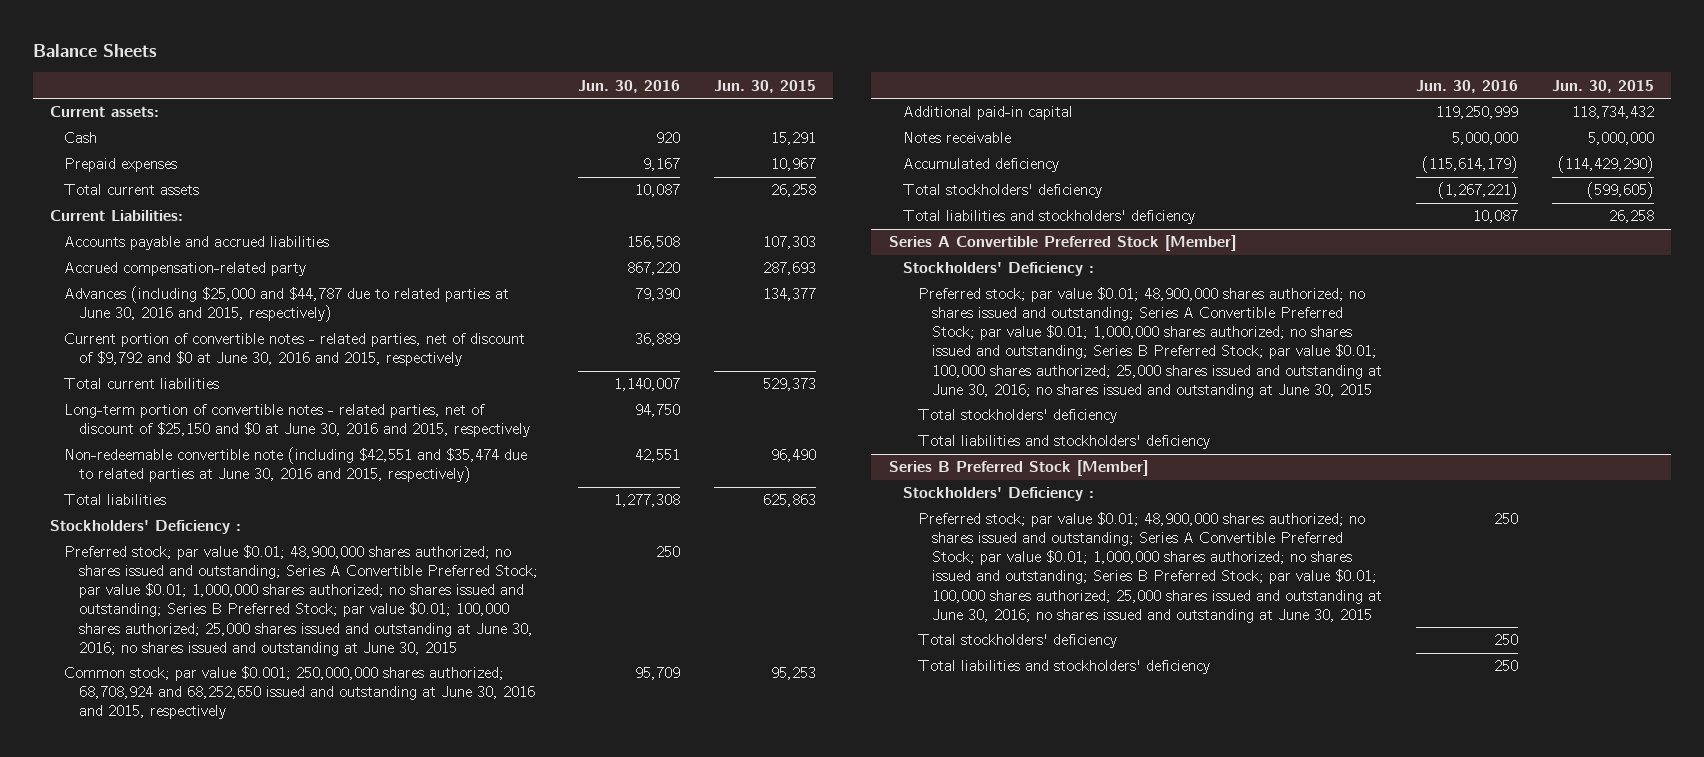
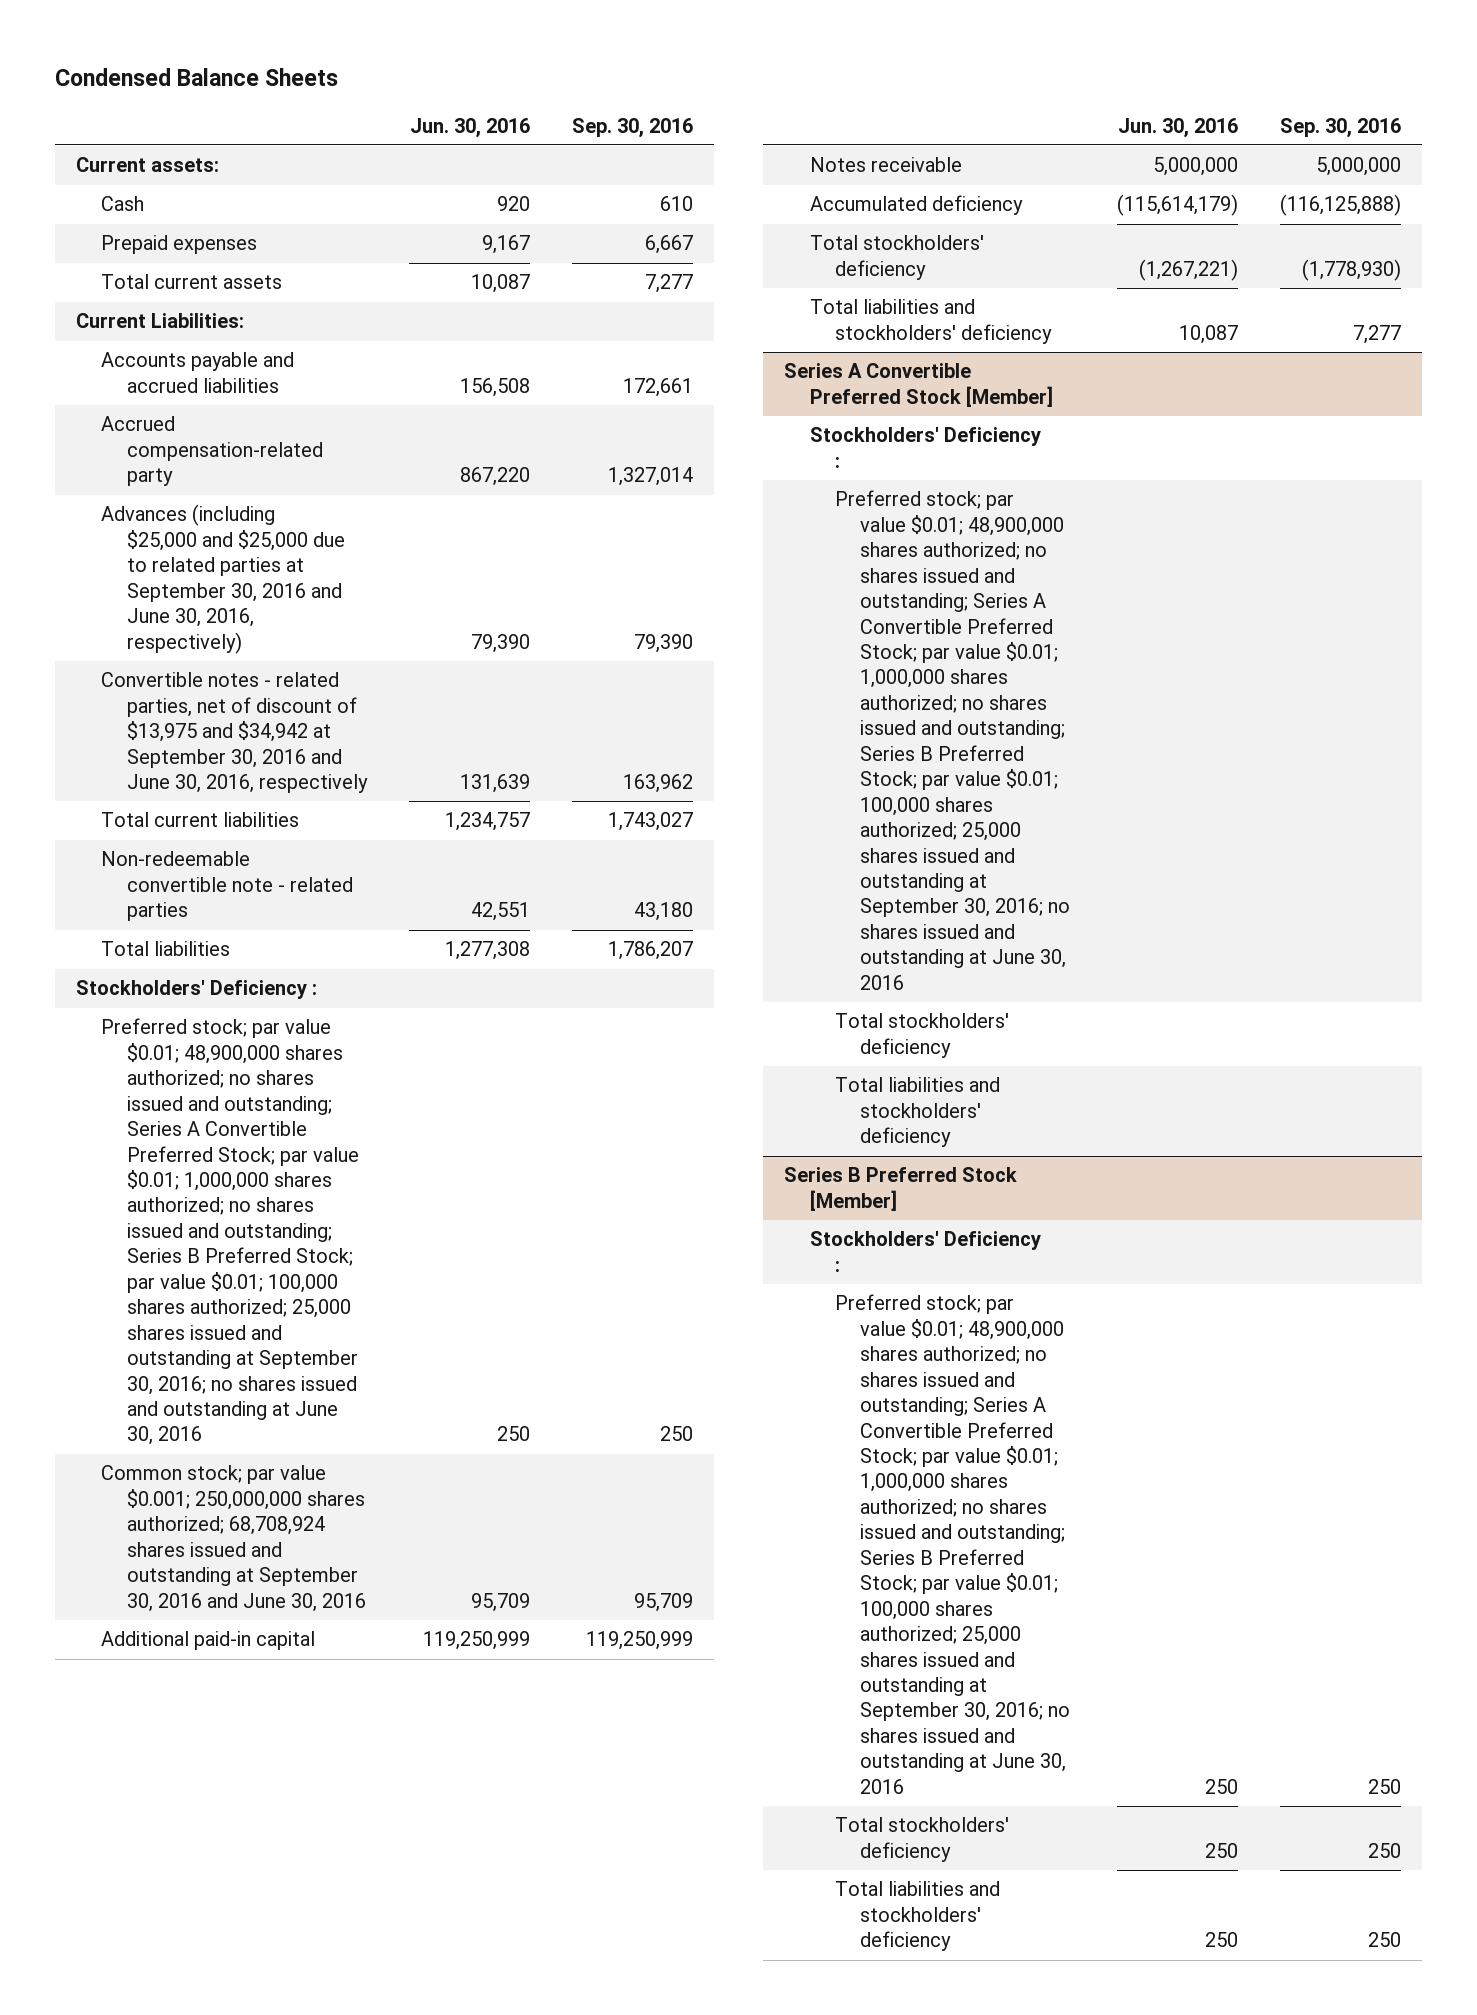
[32,43,157,57] Balance Sheets -> [55,68,339,87] Condensed Balance Sheets
[713,79,816,93] Jun. 30, 2015 -> none
none -> [571,117,693,138] Sep. 30, 2016
[64,404,530,438] Long-term portion of convertible notes - related parties, net of discount of $25,150 and $0 at June 30, 2016 and 2015, respectively -> none
[64,286,510,323] Advances (including $25,000 and $44,787 due to related parties at June 30, 2016 and 2015, respectively) -> [101,504,345,654] Advances (including $25,000 and $25,000 due to related parties at September 30, 2016 and June 30, 2016, respectively)
[64,333,526,367] Current portion of convertible notes - related parties, net of discount of $9,792 and $0 at June 30, 2016 and 2015, respectively -> [101,672,368,794] Convertible notes - related parties, net of discount of $13,975 and $34,942 at September 30, 2016 and June 30, 2016, respectively
[634,333,680,347] 36,889 -> [459,774,530,794] 131,639
[613,378,680,392] 1,140,007 -> [444,812,530,832] 1,234,757
[64,447,528,484] Non-redeemable convertible note (including $42,551 and $35,474 due to related parties at June 30, 2016 and 2015, respectively) -> [101,851,353,922] Non-redeemable convertible note - related parties
[64,545,538,656] Preferred stock; par value $0.01; 48,900,000 shares authorized; no shares issued and outstanding; Series A Convertible Preferred Stock; par value $0.01; 1,000,000 shares authorized; no shares issued and outstanding; Series B Preferred Stock; par value $0.01; 100,000 shares authorized; 25,000 shares issued and outstanding at June 30, 2016; no shares issued and outstanding at June 30, 2015 -> [101,1018,359,1446] Preferred stock; par value $0.01; 48,900,000 shares authorized; no shares issued and outstanding; Series A Convertible Preferred Stock; par value $0.01; 1,000,000 shares authorized; no shares issued and outstanding; Series B Preferred Stock; par value $0.01; 100,000 shares authorized; 25,000 shares issued and outstanding at September 30, 2016; no shares issued and outstanding at June 30, 2016
[64,666,535,720] Common stock; par value $0.001; 250,000,000 shares authorized; 68,708,924 and 68,252,650 issued and outstanding at June 30, 2016 and 2015, respectively -> [101,1465,366,1612] Common stock; par value $0.001; 250,000,000 shares authorized; 68,708,924 shares issued and outstanding at September 30, 2016 and June 30, 2016
[917,287,1383,398] Preferred stock; par value $0.01; 48,900,000 shares authorized; no shares issued and outstanding; Series A Convertible Preferred Stock; par value $0.01; 1,000,000 shares authorized; no shares issued and outstanding; Series B Preferred Stock; par value $0.01; 100,000 shares authorized; 25,000 shares issued and outstanding at June 30, 2016; no shares issued and outstanding at June 30, 2015 -> [834,490,1070,990] Preferred stock; par value $0.01; 48,900,000 shares authorized; no shares issued and outstanding; Series A Convertible Preferred Stock; par value $0.01; 1,000,000 shares authorized; no shares issued and outstanding; Series B Preferred Stock; par value $0.01; 100,000 shares authorized; 25,000 shares issued and outstanding at September 30, 2016; no shares issued and outstanding at June 30, 2016
[917,512,1383,623] Preferred stock; par value $0.01; 48,900,000 shares authorized; no shares issued and outstanding; Series A Convertible Preferred Stock; par value $0.01; 1,000,000 shares authorized; no shares issued and outstanding; Series B Preferred Stock; par value $0.01; 100,000 shares authorized; 25,000 shares issued and outstanding at June 30, 2016; no shares issued and outstanding at June 30, 2015 -> [834,1294,1070,1794] Preferred stock; par value $0.01; 48,900,000 shares authorized; no shares issued and outstanding; Series A Convertible Preferred Stock; par value $0.01; 1,000,000 shares authorized; no shares issued and outstanding; Series B Preferred Stock; par value $0.01; 100,000 shares authorized; 25,000 shares issued and outstanding at September 30, 2016; no shares issued and outstanding at June 30, 2016

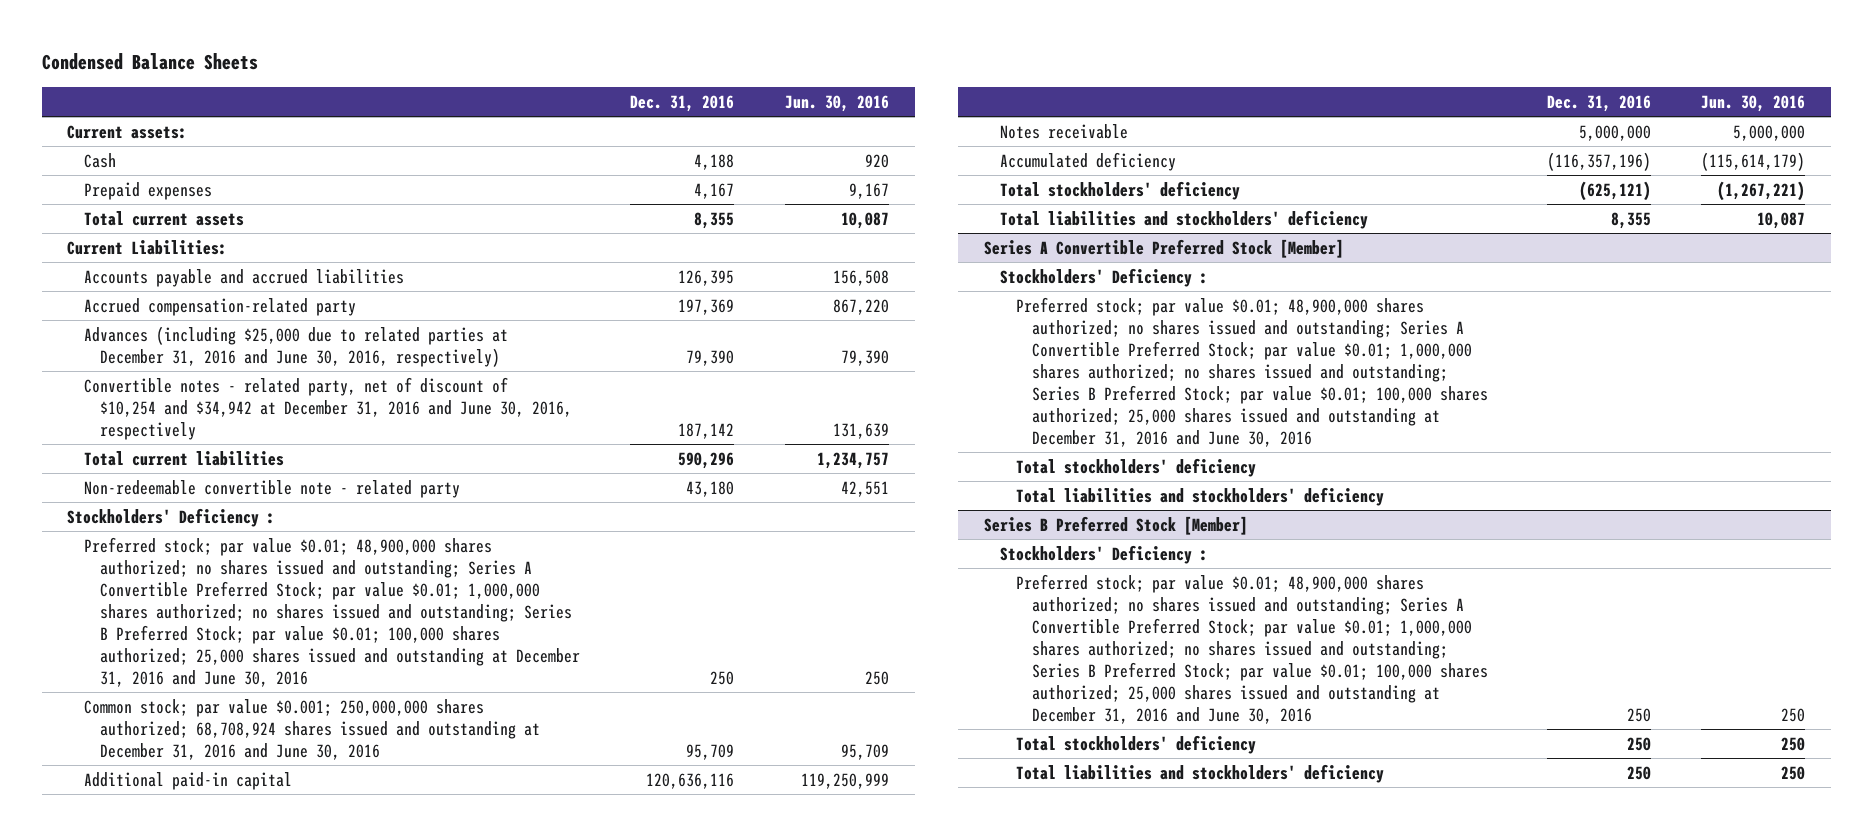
[571,117,693,138] Sep. 30, 2016 -> none
none -> [630,94,735,112] Dec. 31, 2016
[101,504,345,654] Advances (including $25,000 and $25,000 due to related parties at September 30, 2016 and June 30, 2016, respectively) -> [83,325,508,367] Advances (including $25,000 due to related parties at December 31, 2016 and June 30, 2016, respectively)
[101,672,368,794] Convertible notes - related parties, net of discount of $13,975 and $34,942 at September 30, 2016 and June 30, 2016, respectively -> [83,376,572,440] Convertible notes - related party, net of discount of $10,254 and $34,942 at December 31, 2016 and June 30, 2016, respectively
[101,941,231,957] Total liabilities -> none
[101,851,353,922] Non-redeemable convertible note - related parties -> [83,479,460,498] Non-redeemable convertible note - related party
[101,1018,359,1446] Preferred stock; par value $0.01; 48,900,000 shares authorized; no shares issued and outstanding; Series A Convertible Preferred Stock; par value $0.01; 1,000,000 shares authorized; no shares issued and outstanding; Series B Preferred Stock; par value $0.01; 100,000 shares authorized; 25,000 shares issued and outstanding at September 30, 2016; no shares issued and outstanding at June 30, 2016 -> [83,536,580,687] Preferred stock; par value $0.01; 48,900,000 shares authorized; no shares issued and outstanding; Series A Convertible Preferred Stock; par value $0.01; 1,000,000 shares authorized; no shares issued and outstanding; Series B Preferred Stock; par value $0.01; 100,000 shares authorized; 25,000 shares issued and outstanding at December 31, 2016 and June 30, 2016
[101,1465,366,1612] Common stock; par value $0.001; 250,000,000 shares authorized; 68,708,924 shares issued and outstanding at September 30, 2016 and June 30, 2016 -> [83,698,540,760] Common stock; par value $0.001; 250,000,000 shares authorized; 68,708,924 shares issued and outstanding at December 31, 2016 and June 30, 2016
[834,490,1070,990] Preferred stock; par value $0.01; 48,900,000 shares authorized; no shares issued and outstanding; Series A Convertible Preferred Stock; par value $0.01; 1,000,000 shares authorized; no shares issued and outstanding; Series B Preferred Stock; par value $0.01; 100,000 shares authorized; 25,000 shares issued and outstanding at September 30, 2016; no shares issued and outstanding at June 30, 2016 -> [1015,296,1489,447] Preferred stock; par value $0.01; 48,900,000 shares authorized; no shares issued and outstanding; Series A Convertible Preferred Stock; par value $0.01; 1,000,000 shares authorized; no shares issued and outstanding; Series B Preferred Stock; par value $0.01; 100,000 shares authorized; 25,000 shares issued and outstanding at December 31, 2016 and June 30, 2016
[834,1294,1070,1794] Preferred stock; par value $0.01; 48,900,000 shares authorized; no shares issued and outstanding; Series A Convertible Preferred Stock; par value $0.01; 1,000,000 shares authorized; no shares issued and outstanding; Series B Preferred Stock; par value $0.01; 100,000 shares authorized; 25,000 shares issued and outstanding at September 30, 2016; no shares issued and outstanding at June 30, 2016 -> [1015,573,1489,724] Preferred stock; par value $0.01; 48,900,000 shares authorized; no shares issued and outstanding; Series A Convertible Preferred Stock; par value $0.01; 1,000,000 shares authorized; no shares issued and outstanding; Series B Preferred Stock; par value $0.01; 100,000 shares authorized; 25,000 shares issued and outstanding at December 31, 2016 and June 30, 2016

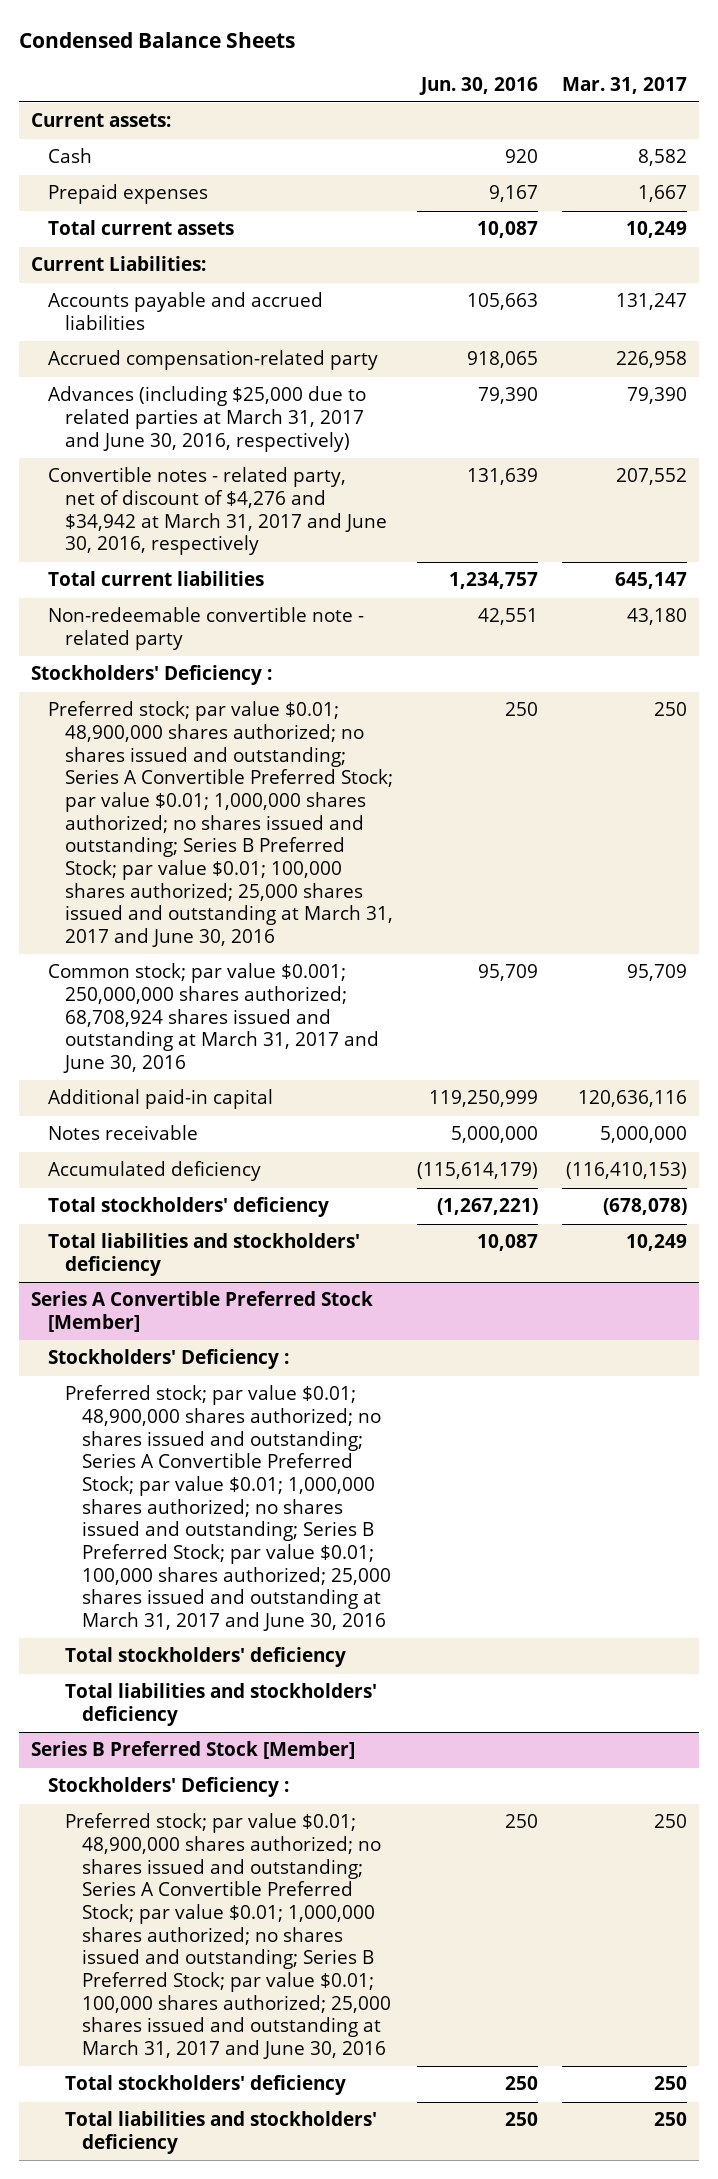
[630,94,735,112] Dec. 31, 2016 -> none
none -> [561,76,687,94] Mar. 31, 2017
[833,269,890,286] 156,508 -> [466,293,538,311] 105,663
[833,298,890,315] 867,220 -> [466,351,538,369] 918,065
[83,325,508,367] Advances (including $25,000 due to related parties at December 31, 2016 and June 30, 2016, respectively) -> [48,386,367,452] Advances (including $25,000 due to related parties at March 31, 2017 and June 30, 2016, respectively)
[83,376,572,440] Convertible notes - related party, net of discount of $10,254 and $34,942 at December 31, 2016 and June 30, 2016, respectively -> [48,467,387,556] Convertible notes - related party, net of discount of $4,276 and $34,942 at March 31, 2017 and June 30, 2016, respectively
[83,536,580,687] Preferred stock; par value $0.01; 48,900,000 shares authorized; no shares issued and outstanding; Series A Convertible Preferred Stock; par value $0.01; 1,000,000 shares authorized; no shares issued and outstanding; Series B Preferred Stock; par value $0.01; 100,000 shares authorized; 25,000 shares issued and outstanding at December 31, 2016 and June 30, 2016 -> [48,701,393,948] Preferred stock; par value $0.01; 48,900,000 shares authorized; no shares issued and outstanding; Series A Convertible Preferred Stock; par value $0.01; 1,000,000 shares authorized; no shares issued and outstanding; Series B Preferred Stock; par value $0.01; 100,000 shares authorized; 25,000 shares issued and outstanding at March 31, 2017 and June 30, 2016
[83,698,540,760] Common stock; par value $0.001; 250,000,000 shares authorized; 68,708,924 shares issued and outstanding at December 31, 2016 and June 30, 2016 -> [48,963,379,1074] Common stock; par value $0.001; 250,000,000 shares authorized; 68,708,924 shares issued and outstanding at March 31, 2017 and June 30, 2016
[1015,296,1489,447] Preferred stock; par value $0.01; 48,900,000 shares authorized; no shares issued and outstanding; Series A Convertible Preferred Stock; par value $0.01; 1,000,000 shares authorized; no shares issued and outstanding; Series B Preferred Stock; par value $0.01; 100,000 shares authorized; 25,000 shares issued and outstanding at December 31, 2016 and June 30, 2016 -> [64,1385,391,1632] Preferred stock; par value $0.01; 48,900,000 shares authorized; no shares issued and outstanding; Series A Convertible Preferred Stock; par value $0.01; 1,000,000 shares authorized; no shares issued and outstanding; Series B Preferred Stock; par value $0.01; 100,000 shares authorized; 25,000 shares issued and outstanding at March 31, 2017 and June 30, 2016
[1015,573,1489,724] Preferred stock; par value $0.01; 48,900,000 shares authorized; no shares issued and outstanding; Series A Convertible Preferred Stock; par value $0.01; 1,000,000 shares authorized; no shares issued and outstanding; Series B Preferred Stock; par value $0.01; 100,000 shares authorized; 25,000 shares issued and outstanding at December 31, 2016 and June 30, 2016 -> [64,1813,391,2060] Preferred stock; par value $0.01; 48,900,000 shares authorized; no shares issued and outstanding; Series A Convertible Preferred Stock; par value $0.01; 1,000,000 shares authorized; no shares issued and outstanding; Series B Preferred Stock; par value $0.01; 100,000 shares authorized; 25,000 shares issued and outstanding at March 31, 2017 and June 30, 2016

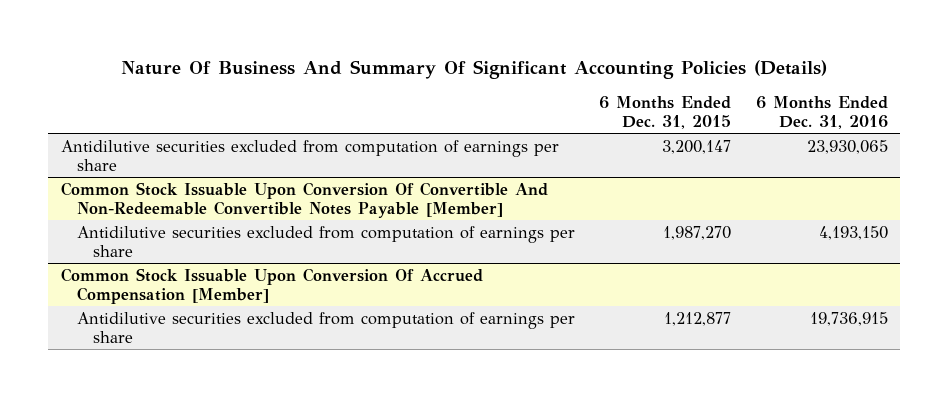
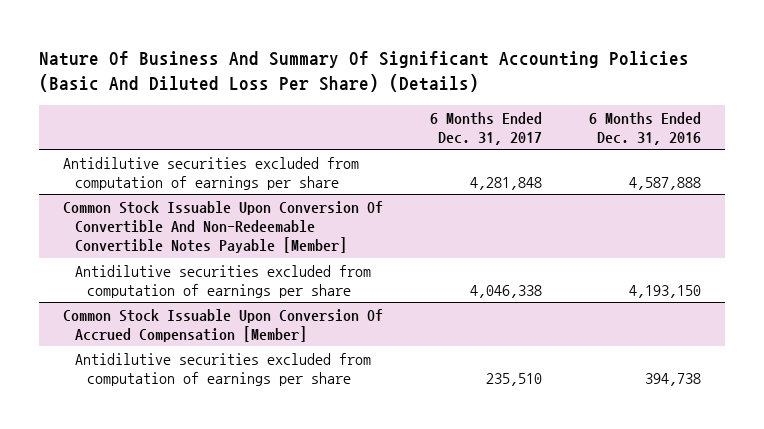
[121,59,828,79] Nature Of Business And Summary Of Significant Accounting Policies (Details) -> [39,51,690,93] Nature Of Business And Summary Of Significant Accounting Policies (Basic And Diluted Loss Per Share) (Details)
[599,95,732,129] 6 Months Ended Dec. 31, 2015 -> none
none -> [430,111,543,146] 6 Months Ended Dec. 31, 2017
[806,139,888,154] 23,930,065 -> [629,176,702,190] 4,587,888
[809,311,888,326] 19,736,915 -> [645,372,702,386] 394,738

